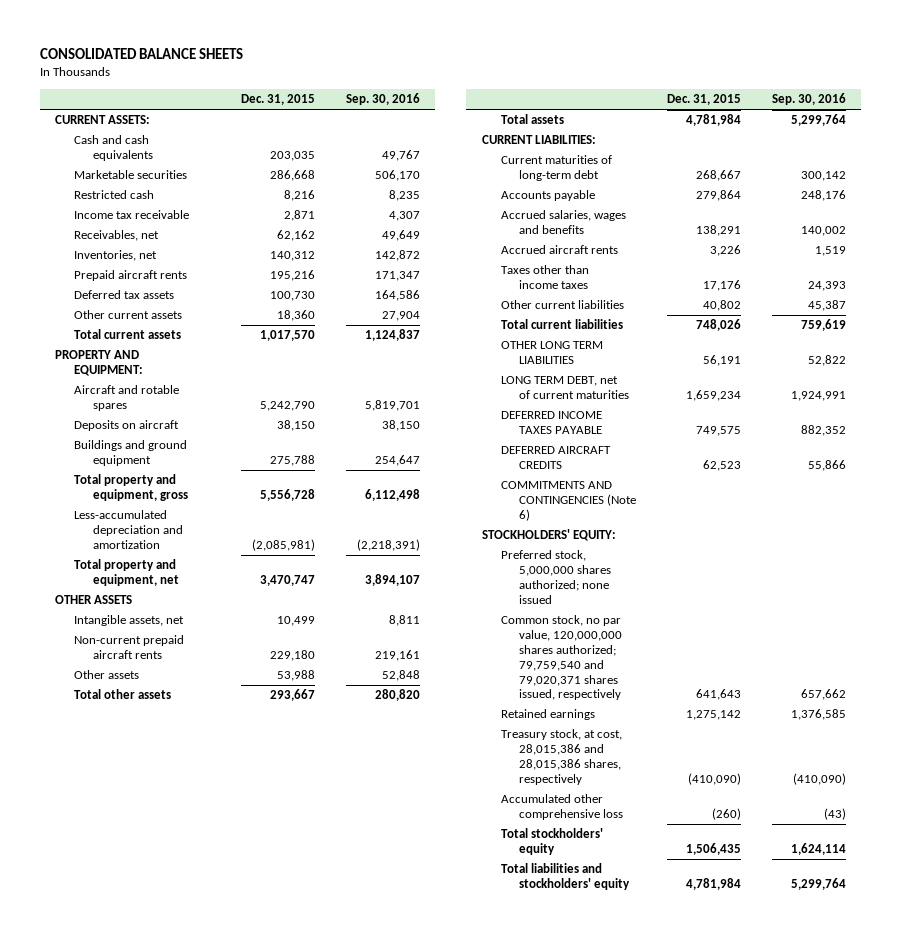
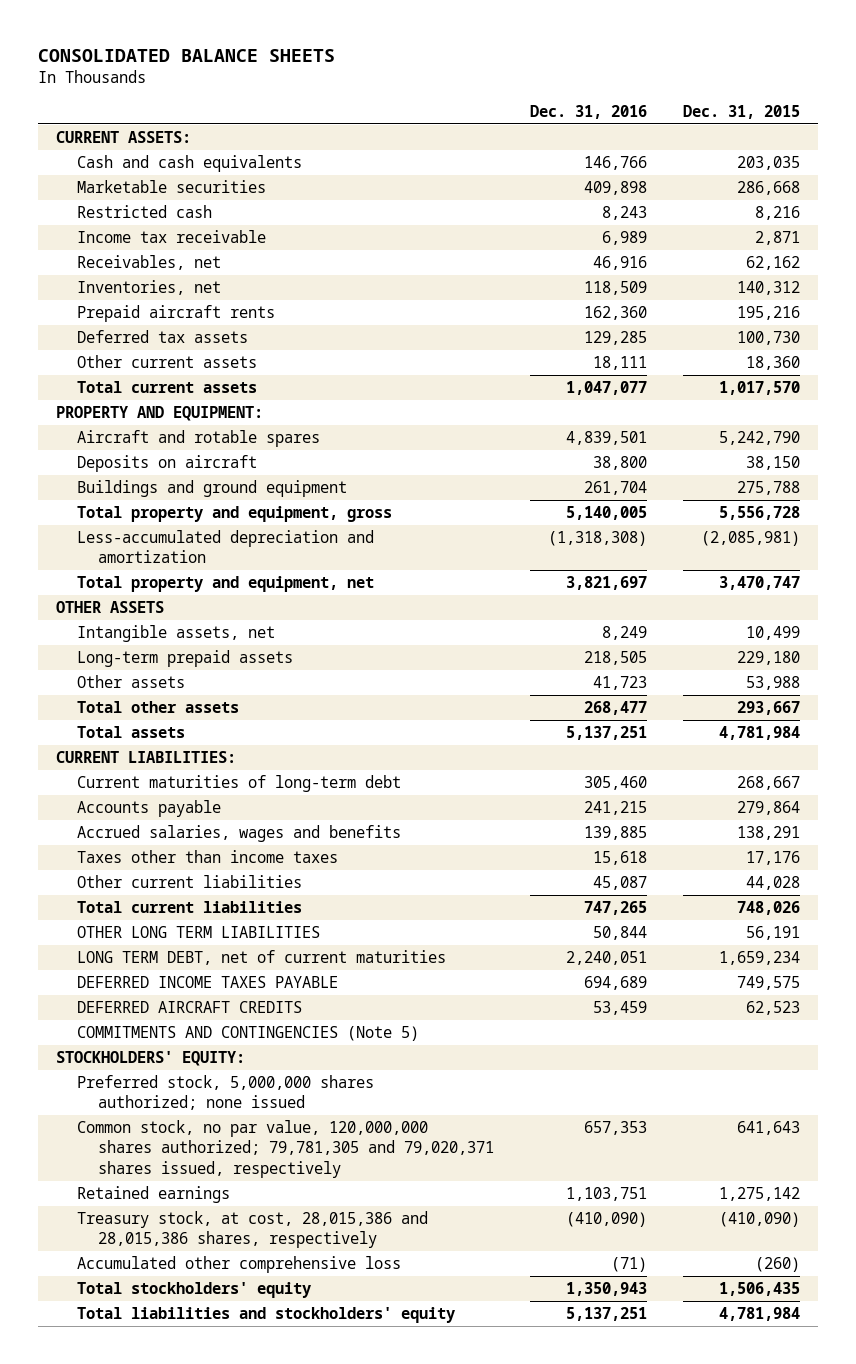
[345,93,420,106] Sep. 30, 2016 -> none
none -> [529,104,647,119] Dec. 31, 2016
[74,635,185,660] Non-current prepaid aircraft rents -> [76,650,293,668] Long-term prepaid assets
[500,245,618,255] Accrued aircraft rents -> none
[703,300,742,312] 40,802 -> [745,876,800,891] 44,028
[500,481,637,521] COMMITMENTS AND CONTINGENCIES (Note 6) -> [76,1026,419,1042] COMMITMENTS AND CONTINGENCIES (Note 5)
[500,615,623,701] Common stock, no par value, 120,000,000 shares authorized; 79,759,540 and 79,020,371 shares issued, respectively -> [76,1120,494,1178] Common stock, no par value, 120,000,000 shares authorized; 79,781,305 and 79,020,371 shares issued, respectively

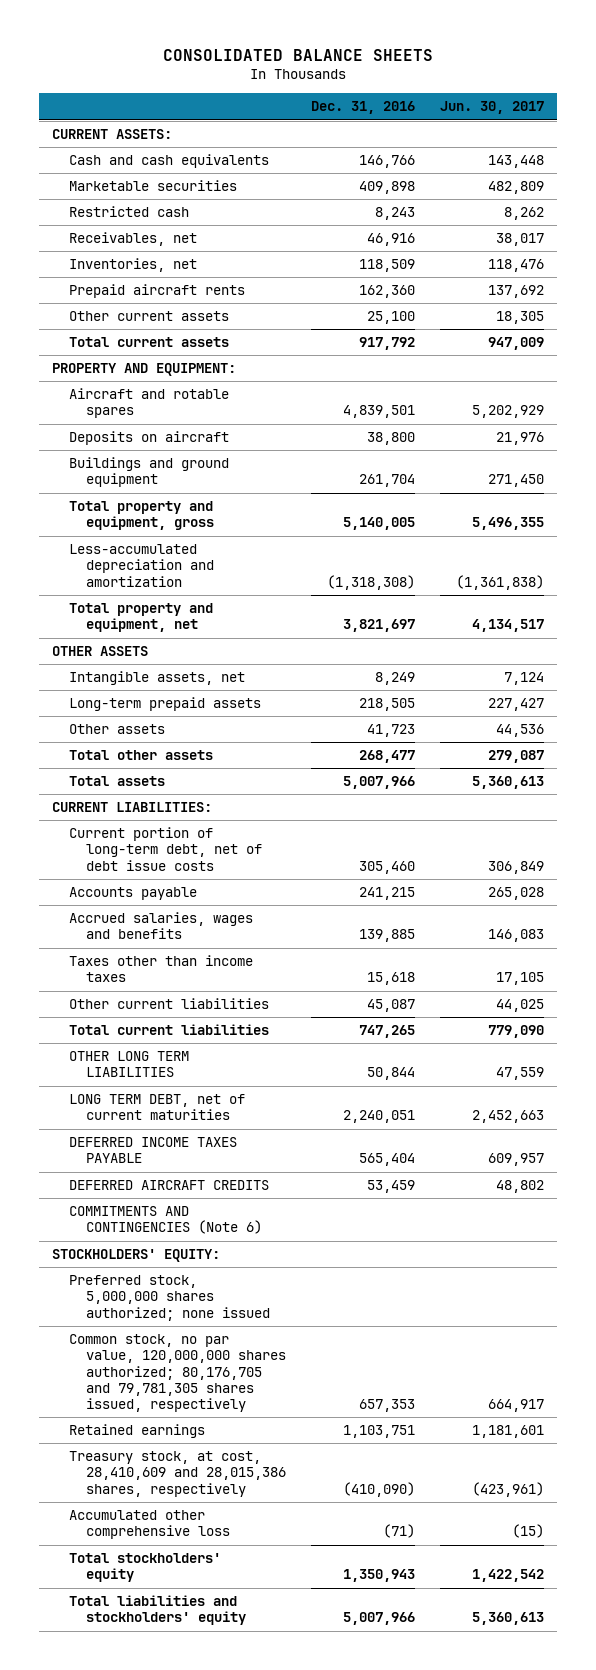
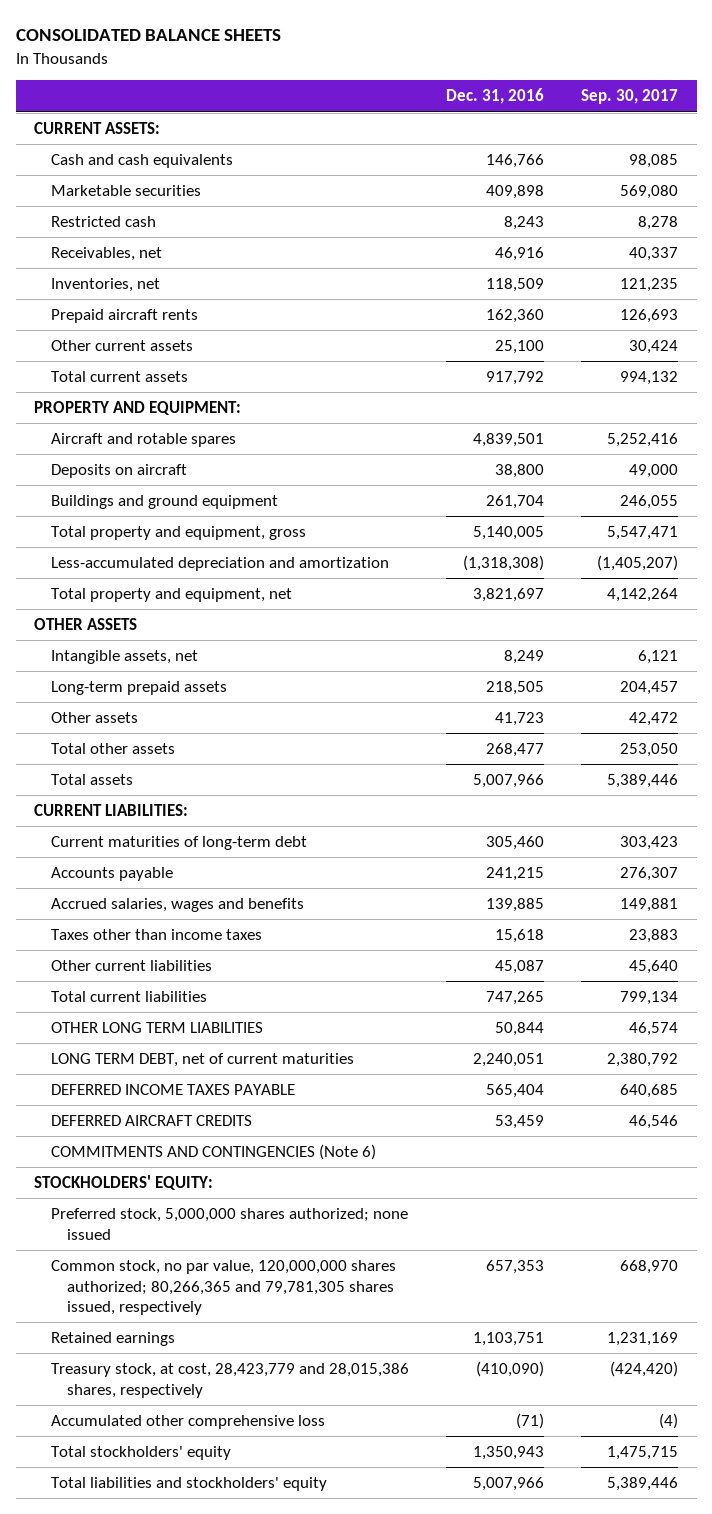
[440,101,545,115] Jun. 30, 2017 -> none
none -> [580,89,678,105] Sep. 30, 2017
[69,827,263,871] Current portion of long-term debt, net of debt issue costs -> [50,835,307,850] Current maturities of long-term debt
[69,1334,287,1413] Common stock, no par value, 120,000,000 shares authorized; 80,176,705 and 79,781,305 shares issued, respectively -> [50,1259,396,1316] Common stock, no par value, 120,000,000 shares authorized; 80,266,365 and 79,781,305 shares issued, respectively
[69,1451,287,1497] Treasury stock, at cost, 28,410,609 and 28,015,386 shares, respectively -> [50,1362,409,1398] Treasury stock, at cost, 28,423,779 and 28,015,386 shares, respectively

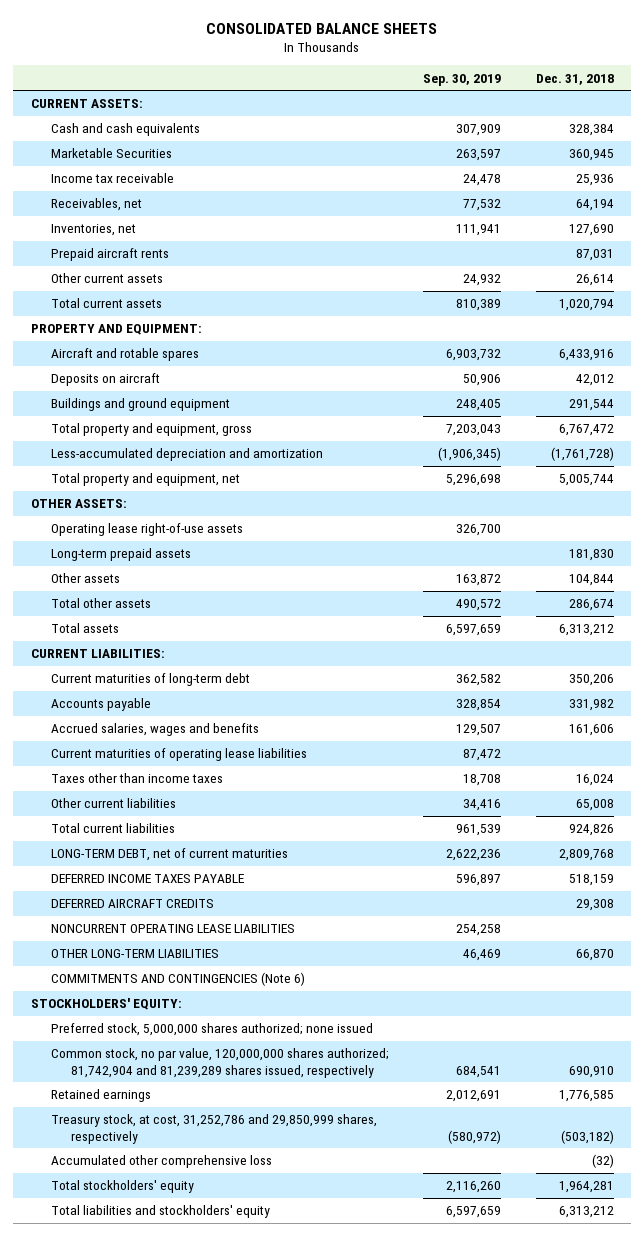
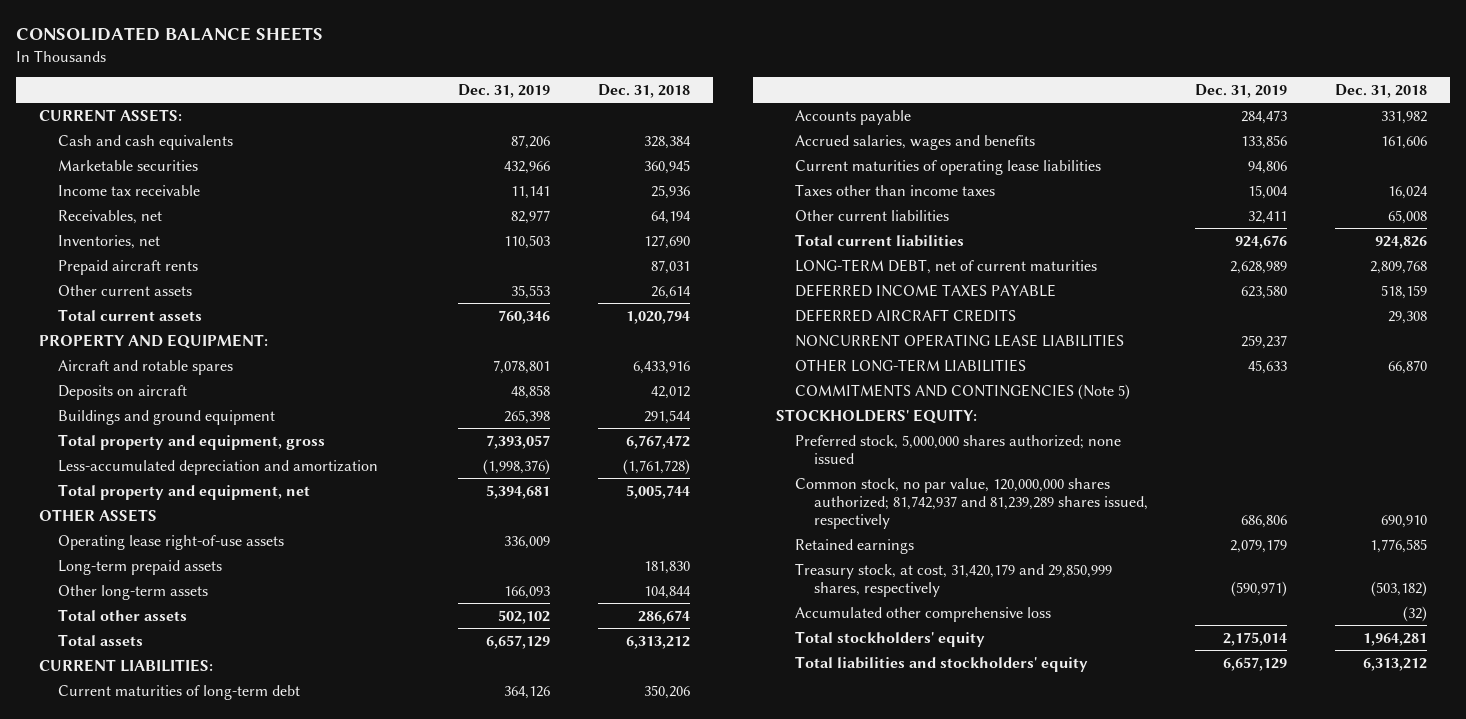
[423,73,502,86] Sep. 30, 2019 -> none
none -> [458,83,551,98] Dec. 31, 2019
[50,148,172,159] Marketable Securities -> [58,159,199,171] Marketable securities
[30,499,127,509] OTHER ASSETS: -> [39,508,158,522] OTHER ASSETS
[50,573,120,584] Other assets -> [58,584,209,600] Other long-term assets
[50,972,305,987] COMMITMENTS AND CONTINGENCIES (Note 6) -> [795,383,1131,400] COMMITMENTS AND CONTINGENCIES (Note 5)
[50,1048,389,1078] Common stock, no par value, 120,000,000 shares authorized; 81,742,904 and 81,239,289 shares issued, respectively -> [795,477,1149,530] Common stock, no par value, 120,000,000 shares authorized; 81,742,937 and 81,239,289 shares issued, respectively
[50,1114,377,1144] Treasury stock, at cost, 31,252,786 and 29,850,999 shares, respectively -> [795,562,1113,597] Treasury stock, at cost, 31,420,179 and 29,850,999 shares, respectively

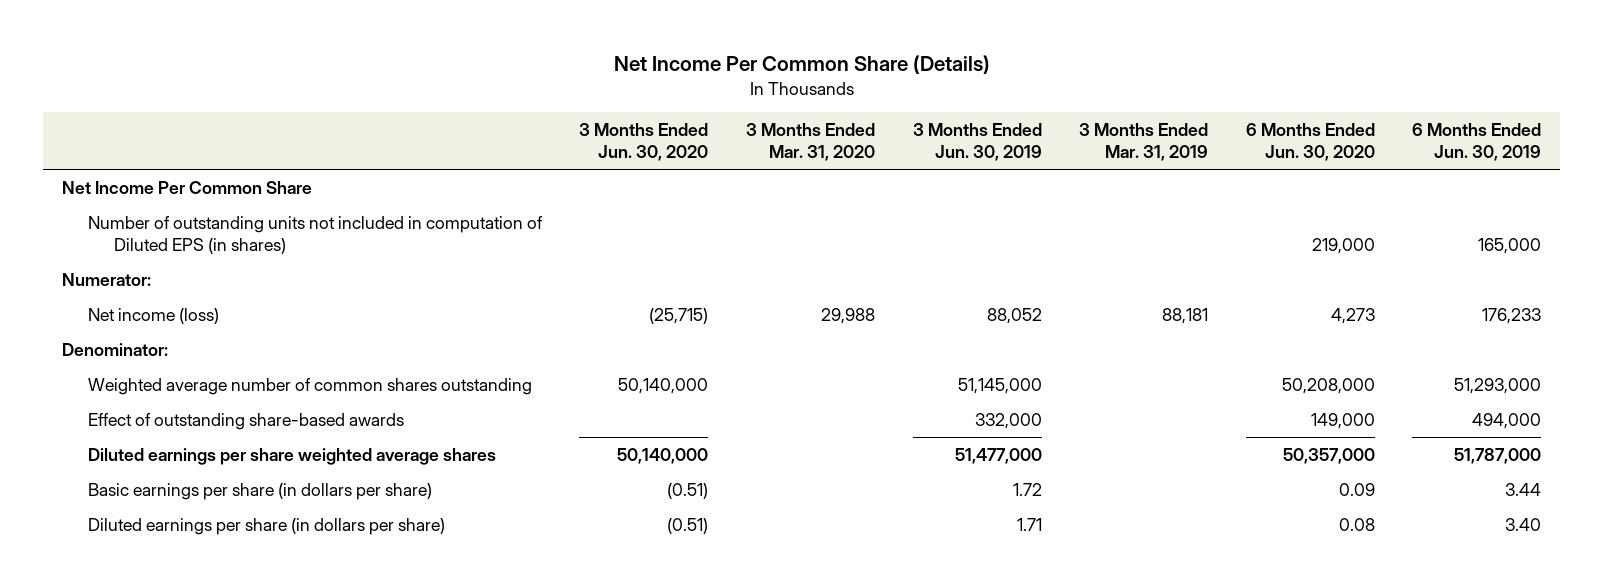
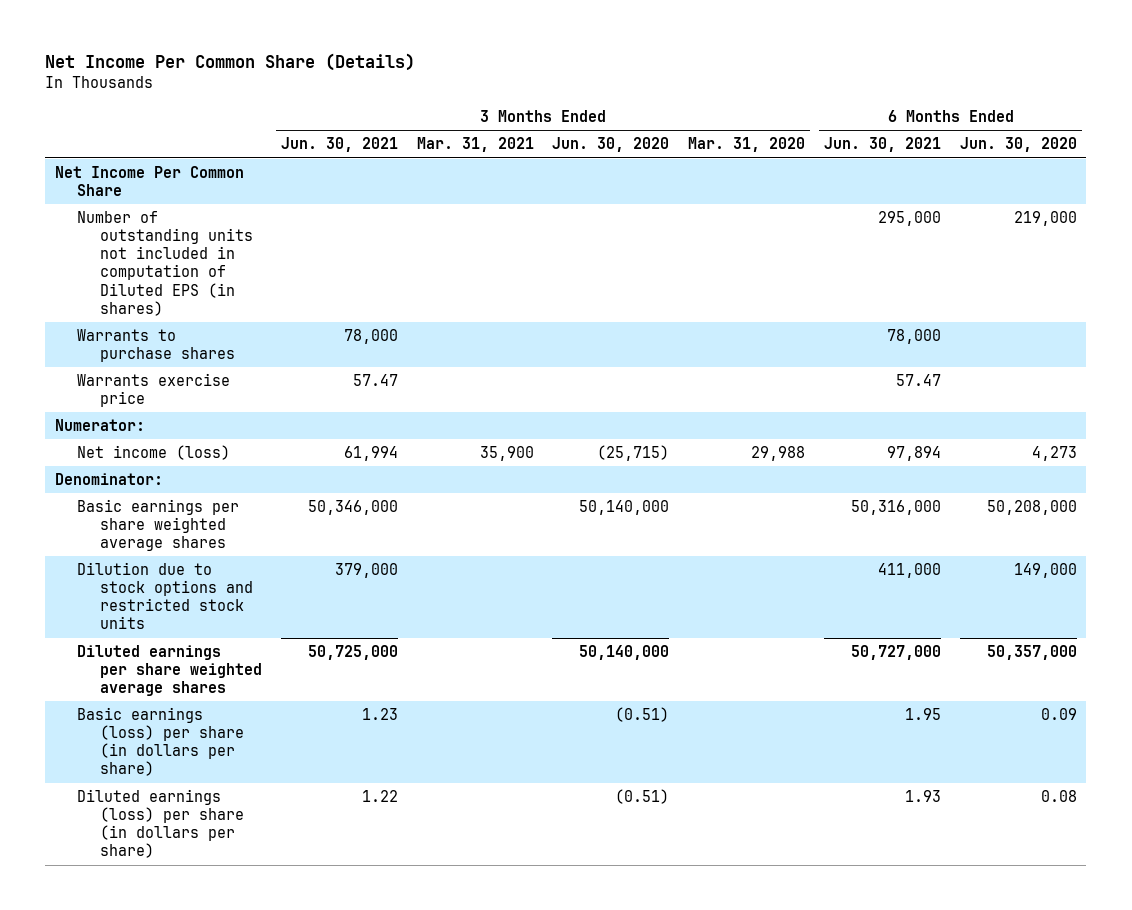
[912,123,1042,162] 3 Months Ended Jun. 30, 2019 -> none
[1079,123,1209,162] 3 Months Ended Mar. 31, 2019 -> none
[1412,123,1542,162] 6 Months Ended Jun. 30, 2019 -> none
none -> [280,137,398,153] Jun. 30, 2021
none -> [416,137,534,153] Mar. 31, 2021
none -> [824,137,942,153] Jun. 30, 2021
none -> [77,328,235,363] Warrants to purchase shares
none -> [77,372,231,408] Warrants exercise price
[87,377,532,395] Weighted average number of common shares outstanding -> [77,498,240,552] Basic earnings per share weighted average shares
[87,412,404,430] Effect of outstanding share-based awards -> [77,561,253,630] Dilution due to stock options and restricted stock units
[87,482,432,500] Basic earnings per share (in dollars per share) -> [77,706,244,777] Basic earnings (loss) per share (in dollars per share)
[87,517,445,535] Diluted earnings per share (in dollars per share) -> [77,788,244,859] Diluted earnings (loss) per share (in dollars per share)

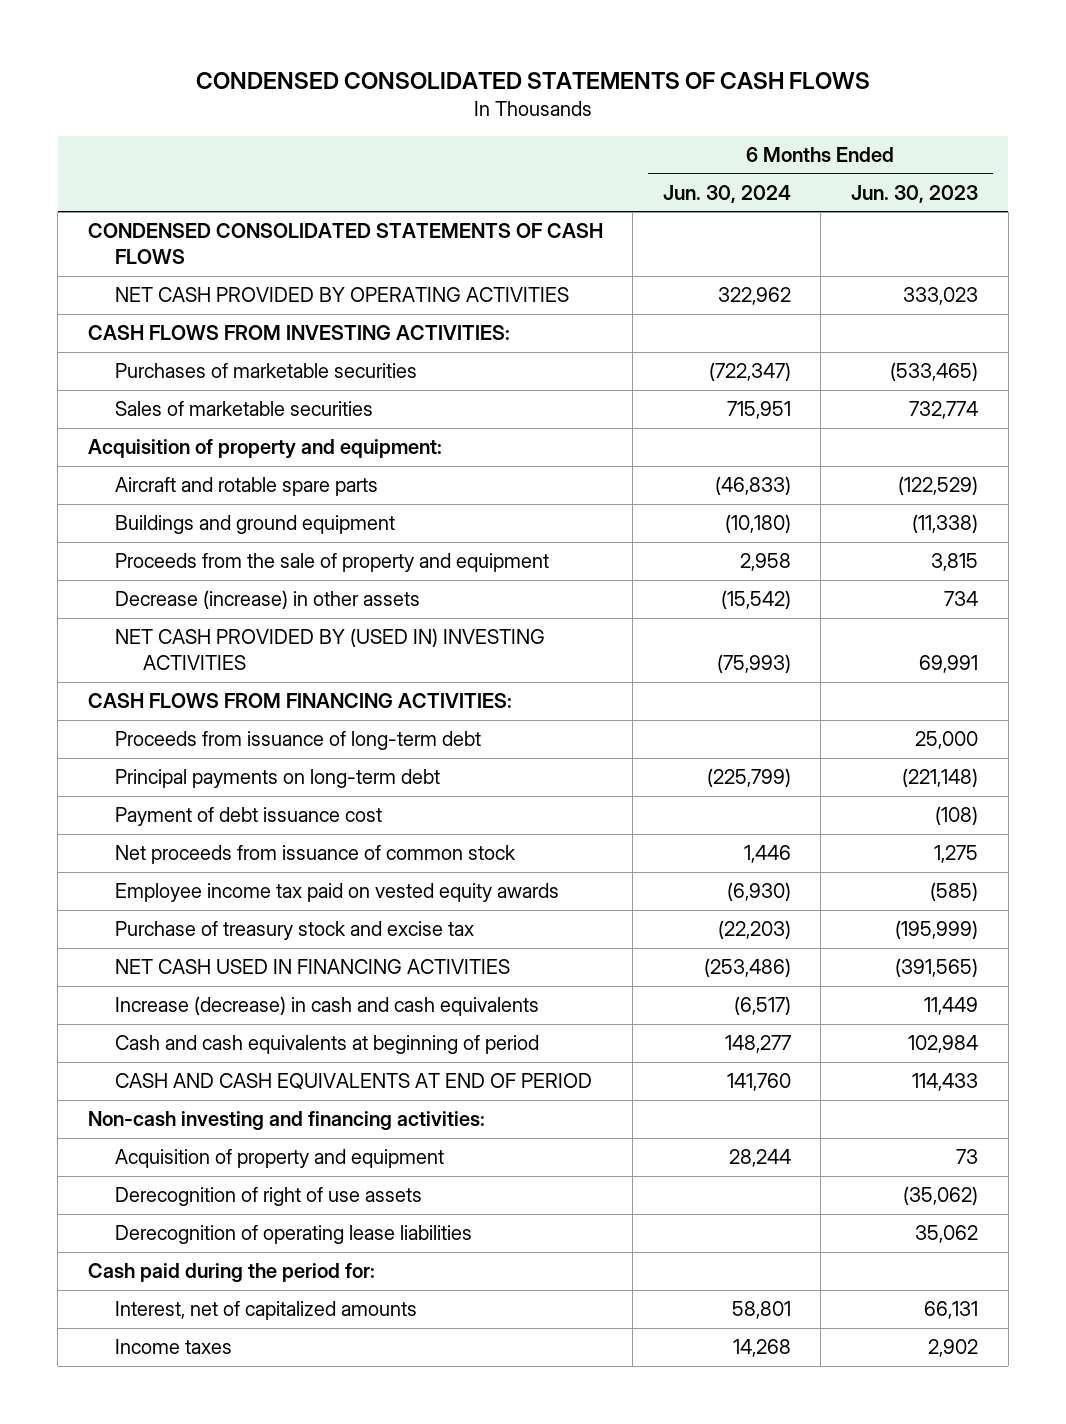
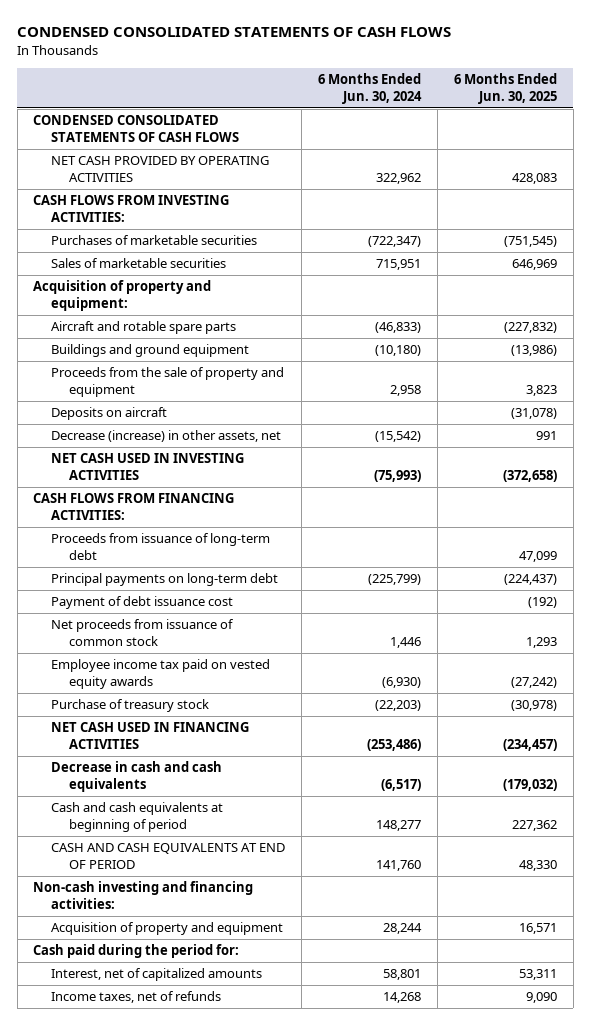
[850,184,978,203] Jun. 30, 2023 -> none
none -> [453,73,557,105] 6 Months Ended Jun. 30, 2025
none -> [51,407,168,421] Deposits on aircraft
[115,590,421,610] Decrease (increase) in other assets -> [51,430,282,443] Decrease (increase) in other assets, net
[115,628,546,671] NET CASH PROVIDED BY (USED IN) INVESTING ACTIVITIES -> [51,453,245,481] NET CASH USED IN INVESTING ACTIVITIES
[115,921,475,941] Purchase of treasury stock and excise tax -> [51,699,210,713] Purchase of treasury stock
[115,996,540,1017] Increase (decrease) in cash and cash equivalents -> [51,761,223,793] Decrease in cash and cash equivalents
[115,1187,423,1207] Derecognition of right of use assets -> none
[115,1225,473,1245] Derecognition of operating lease liabilities -> none
[115,1339,233,1355] Income taxes -> [51,991,222,1004] Income taxes, net of refunds

